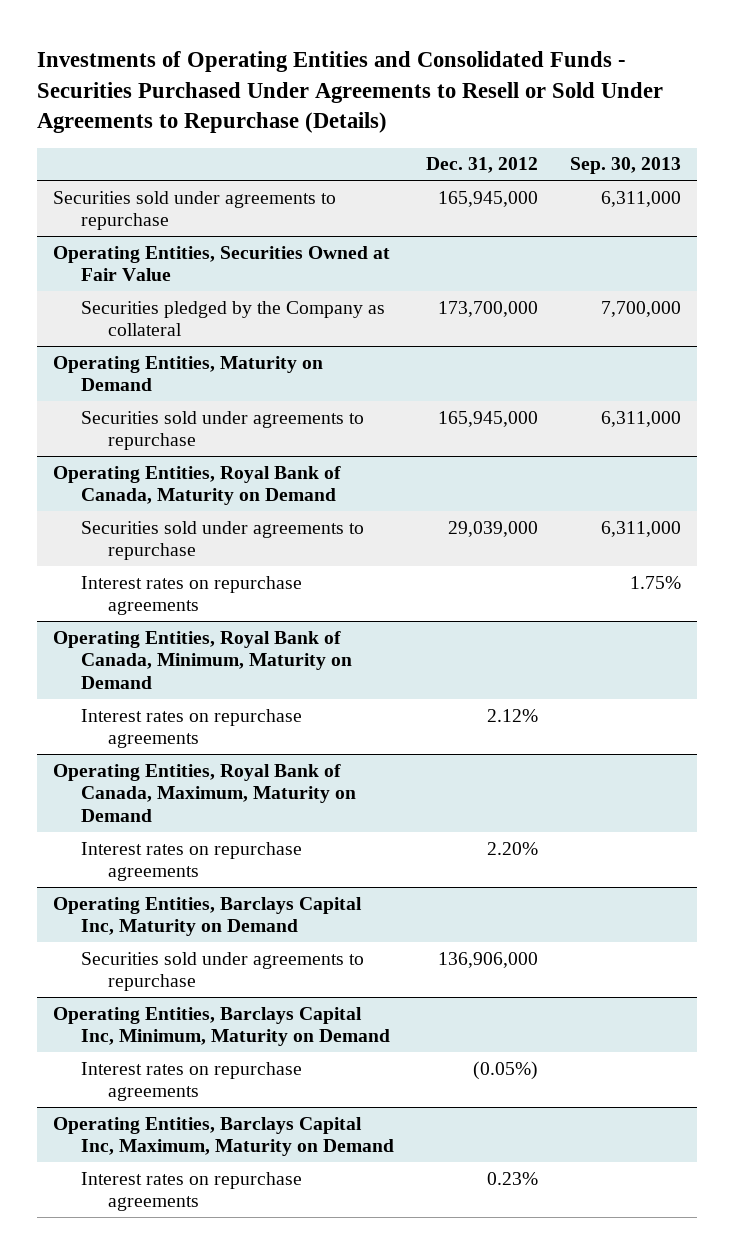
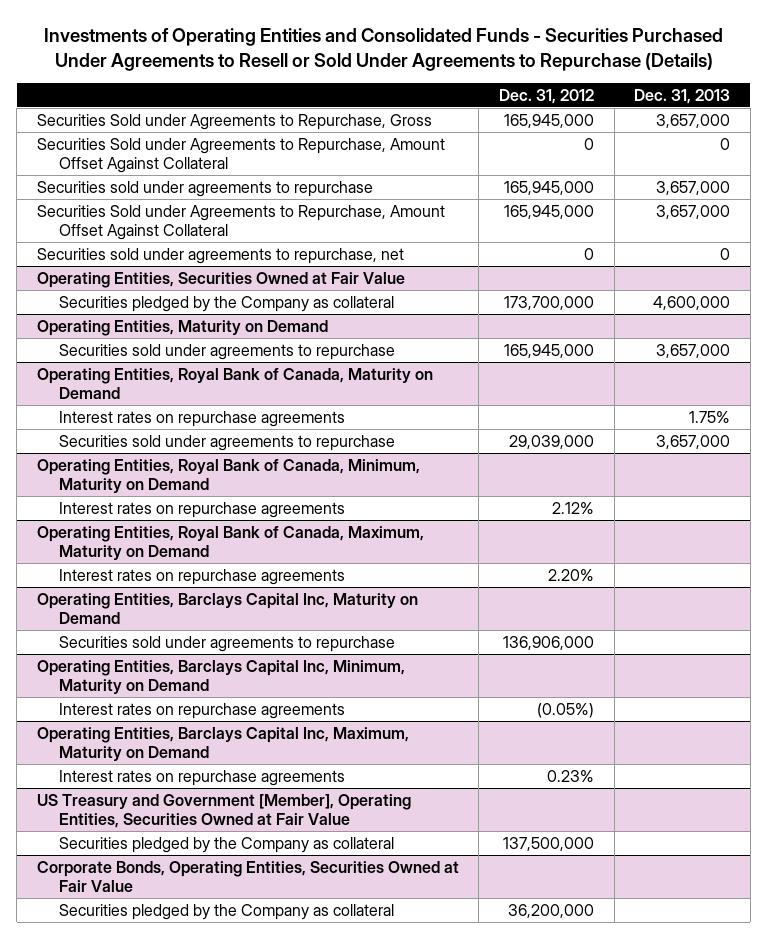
[569,157,681,175] Sep. 30, 2013 -> none
none -> [634,88,731,104] Dec. 31, 2013
none -> [36,113,432,130] Securities Sold under Agreements to Repurchase, Gross
none -> [36,137,445,174] Securities Sold under Agreements to Repurchase, Amount Offset Against Collateral
none -> [36,204,445,241] Securities Sold under Agreements to Repurchase, Amount Offset Against Collateral
none -> [36,247,404,264] Securities sold under agreements to repurchase, net
[80,520,364,561] Securities sold under agreements to repurchase -> [59,434,396,451] Securities sold under agreements to repurchase
none -> [36,793,411,829] US Treasury and Government [Member], Operating Entities, Securities Owned at Fair Value
none -> [59,836,395,853] Securities pledged by the Company as collateral
none -> [36,860,459,893] Corporate Bonds, Operating Entities, Securities Owned at Fair Value
none -> [59,903,395,920] Securities pledged by the Company as collateral

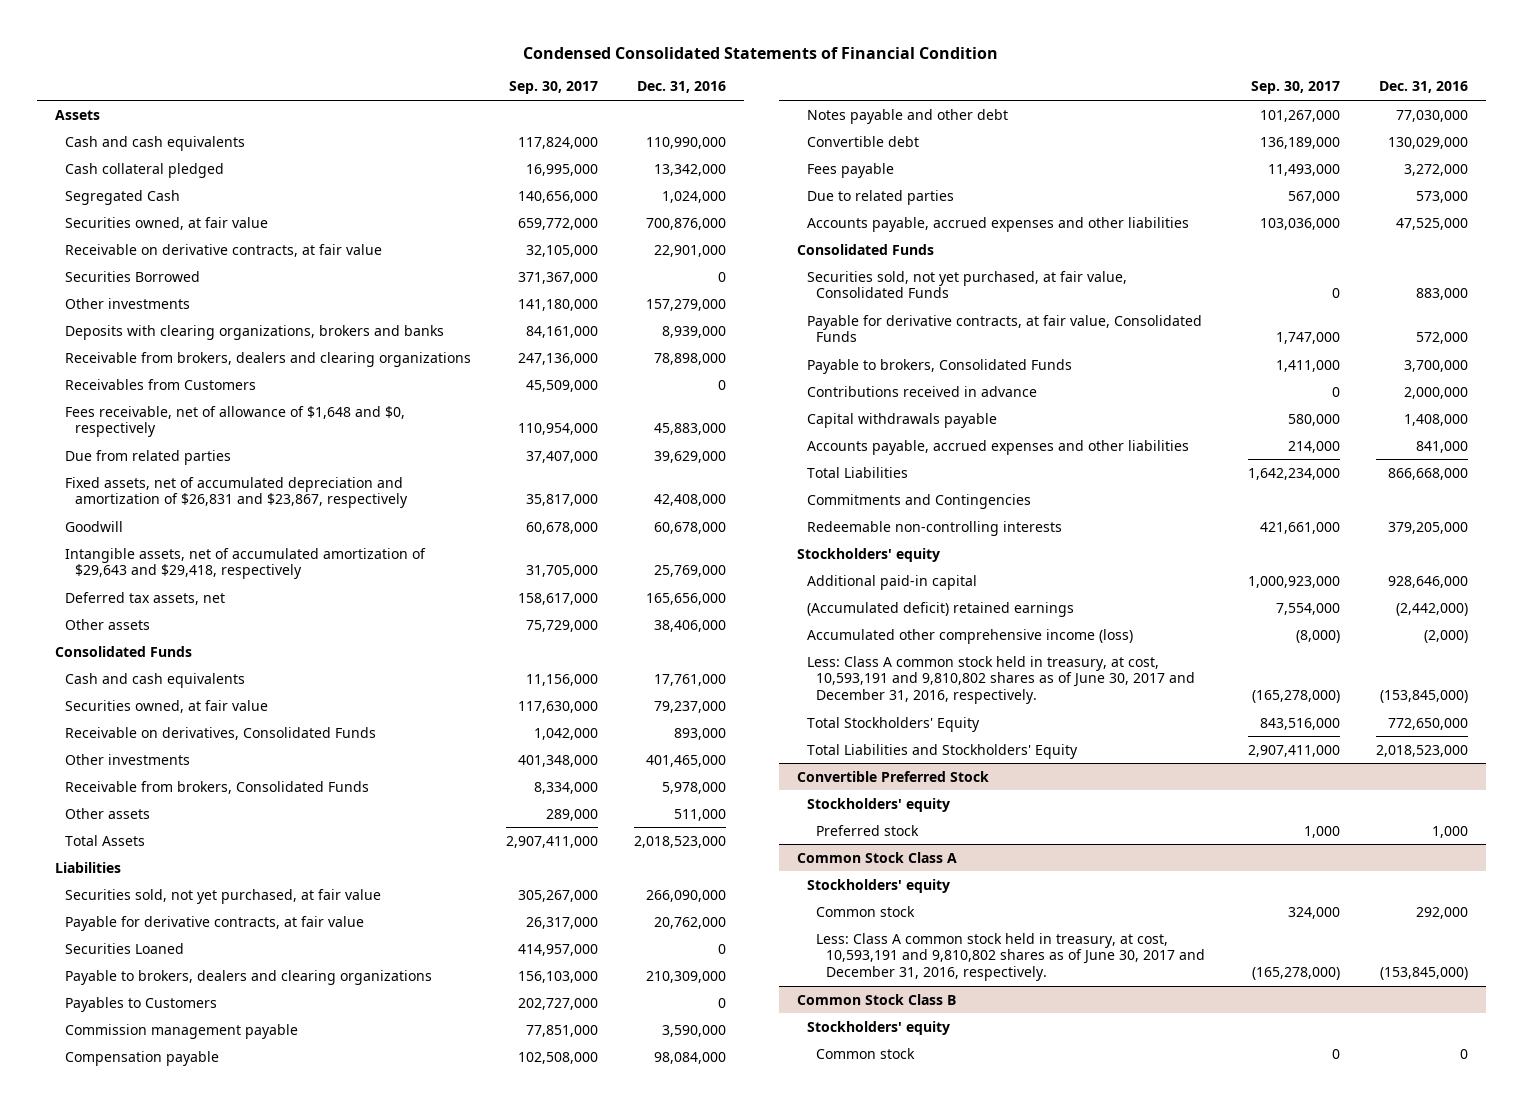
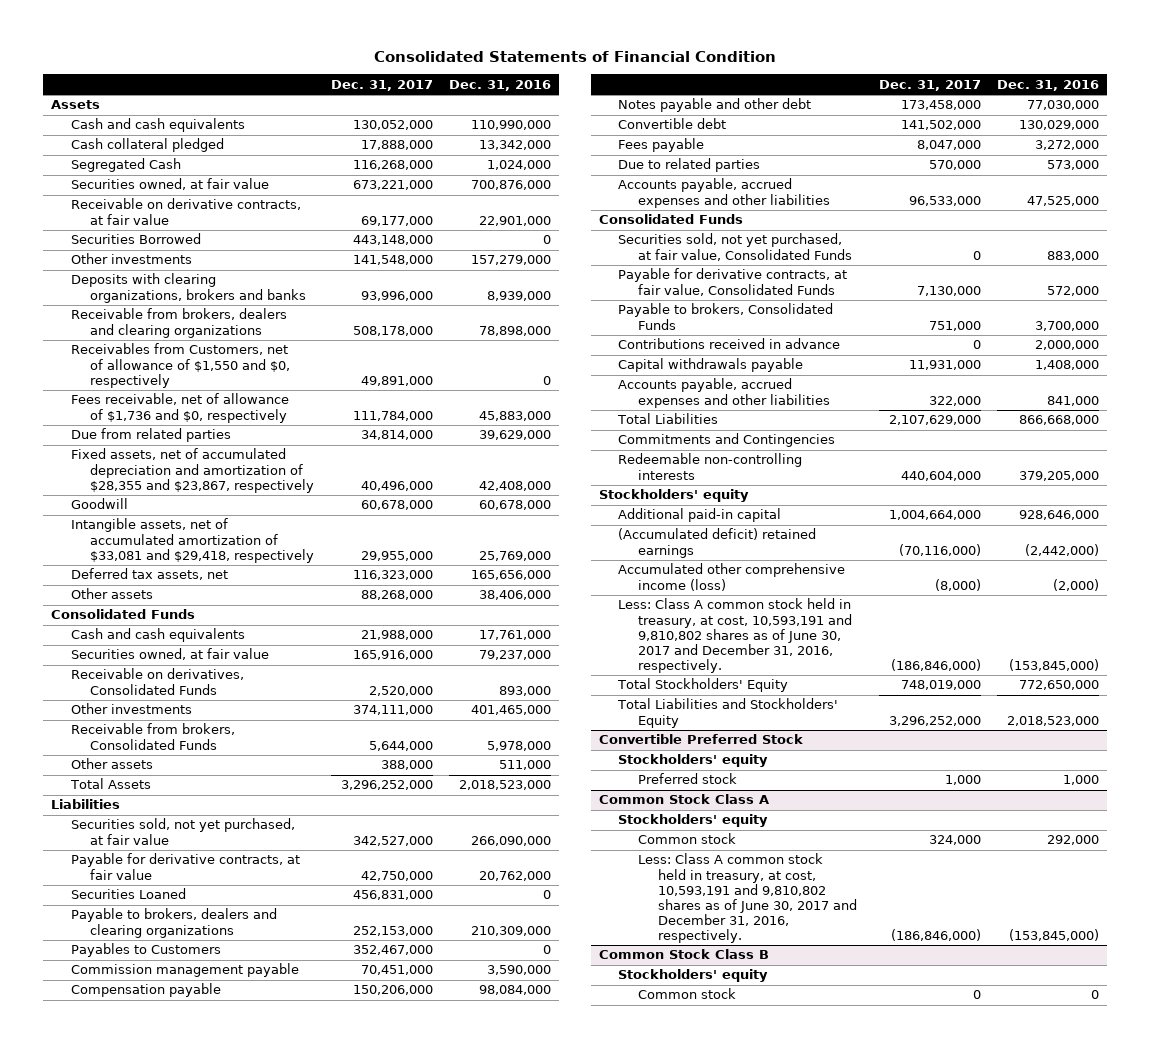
[523,46,999,59] Condensed Consolidated Statements of Financial Condition -> [373,50,776,62] Consolidated Statements of Financial Condition
[509,81,599,95] Sep. 30, 2017 -> none
none -> [330,79,433,91] Dec. 31, 2017
[64,378,256,390] Receivables from Customers -> [70,343,291,388] Receivables from Customers, net of allowance of $1,550 and $0, respectively
[64,405,405,438] Fees receivable, net of allowance of $1,648 and $0, respectively -> [70,393,289,423] Fees receivable, net of allowance of $1,736 and $0, respectively
[64,476,408,509] Fixed assets, net of accumulated depreciation and amortization of $26,831 and $23,867, respectively -> [70,448,315,493] Fixed assets, net of accumulated depreciation and amortization of $28,355 and $23,867, respectively
[64,547,426,580] Intangible assets, net of accumulated amortization of $29,643 and $29,418, respectively -> [70,518,315,563] Intangible assets, net of accumulated amortization of $33,081 and $29,418, respectively

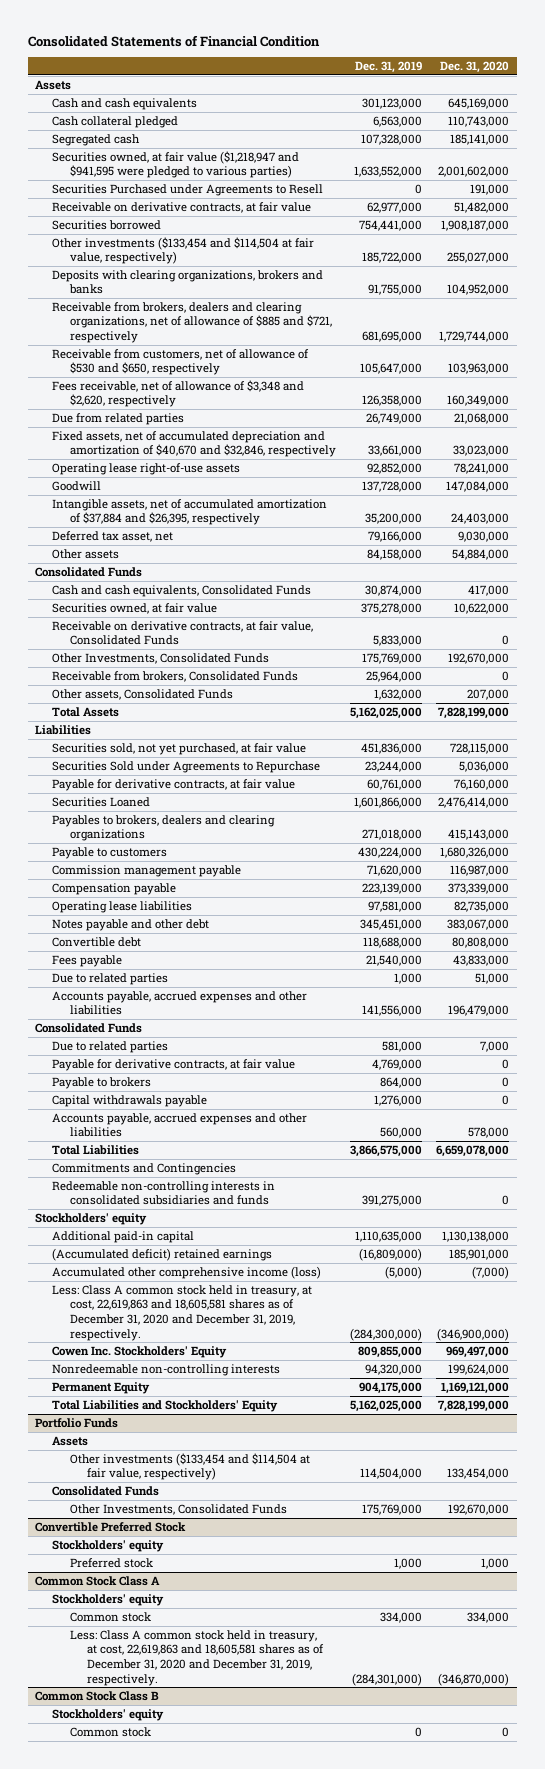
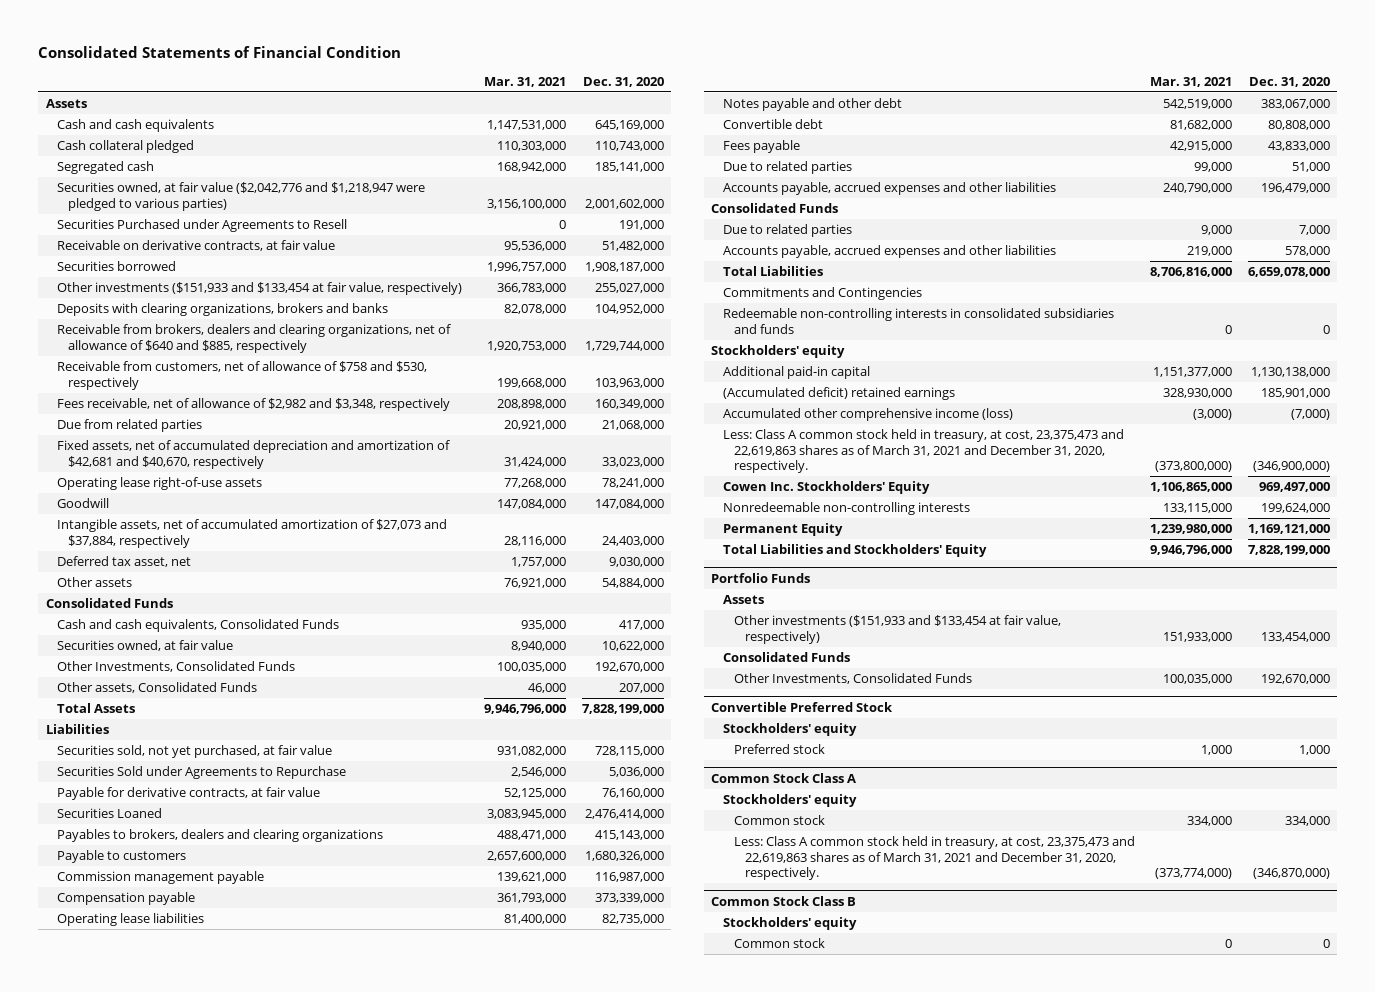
[354,61,422,74] Dec. 31, 2019 -> none
none -> [484,76,567,87] Mar. 31, 2021
[52,150,300,179] Securities owned, at fair value ($1,218,947 and $941,595 were pledged to various parties) -> [56,182,425,211] Securities owned, at fair value ($2,042,776 and $1,218,947 were pledged to various parties)
[52,236,315,265] Other investments ($133,454 and $114,504 at fair value, respectively) -> [56,282,462,296] Other investments ($151,933 and $133,454 at fair value, respectively)
[52,301,332,343] Receivable from brokers, dealers and clearing organizations, net of allowance of $885 and $721, respectively -> [56,324,451,353] Receivable from brokers, dealers and clearing organizations, net of allowance of $640 and $885, respectively
[52,348,310,376] Receivable from customers, net of allowance of $530 and $650, respectively -> [56,361,427,390] Receivable from customers, net of allowance of $758 and $530, respectively
[52,379,305,408] Fees receivable, net of allowance of $3,348 and $2,620, respectively -> [56,398,450,412] Fees receivable, net of allowance of $2,982 and $3,348, respectively
[52,430,336,458] Fixed assets, net of accumulated depreciation and amortization of $40,670 and $32,846, respectively -> [56,440,450,469] Fixed assets, net of accumulated depreciation and amortization of $42,681 and $40,670, respectively
[52,498,328,526] Intangible assets, net of accumulated amortization of $37,884 and $26,395, respectively -> [56,519,447,548] Intangible assets, net of accumulated amortization of $27,073 and $37,884, respectively
[52,620,314,646] Receivable on derivative contracts, at fair value, Consolidated Funds -> none
[52,670,299,682] Receivable from brokers, Consolidated Funds -> none
[52,1058,296,1071] Payable for derivative contracts, at fair value -> none
[52,1076,152,1089] Payable to brokers -> none
[52,1094,208,1107] Capital withdrawals payable -> none
[52,1284,313,1341] Less: Class A common stock held in treasury, at cost, 22,619,863 and 18,605,581 shares as of December 31, 2020 and December 31, 2019, respectively. -> [722,429,1124,474] Less: Class A common stock held in treasury, at cost, 23,375,473 and 22,619,863 shares as of March 31, 2021 and December 31, 2020, respectively.
[69,1452,310,1481] Other investments ($133,454 and $114,504 at fair value, respectively) -> [733,615,1061,644] Other investments ($151,933 and $133,454 at fair value, respectively)
[69,1629,324,1686] Less: Class A common stock held in treasury, at cost, 22,619,863 and 18,605,581 shares as of December 31, 2020 and December 31, 2019, respectively. -> [733,836,1135,881] Less: Class A common stock held in treasury, at cost, 23,375,473 and 22,619,863 shares as of March 31, 2021 and December 31, 2020, respectively.

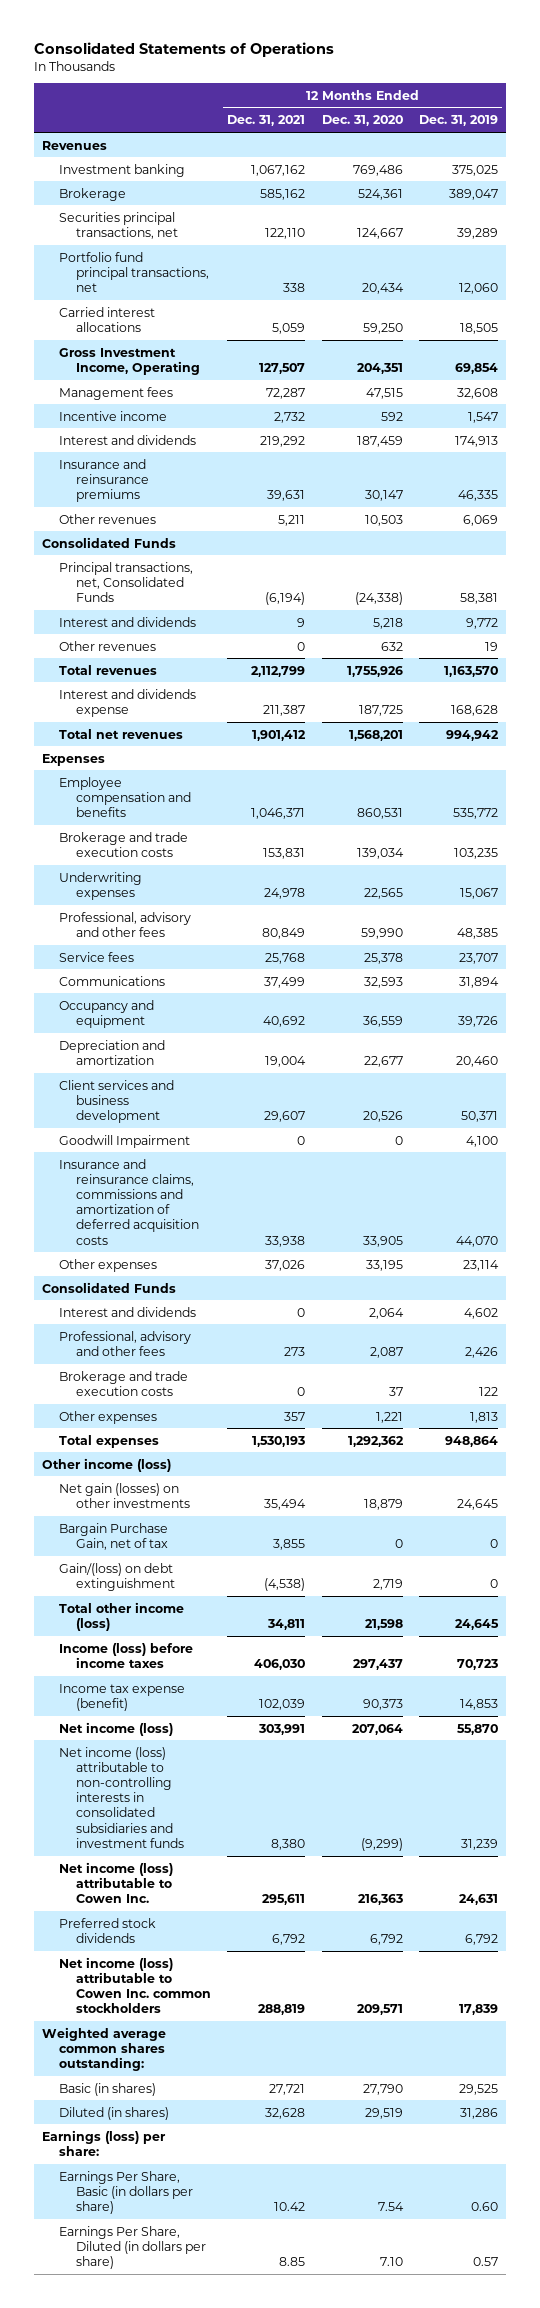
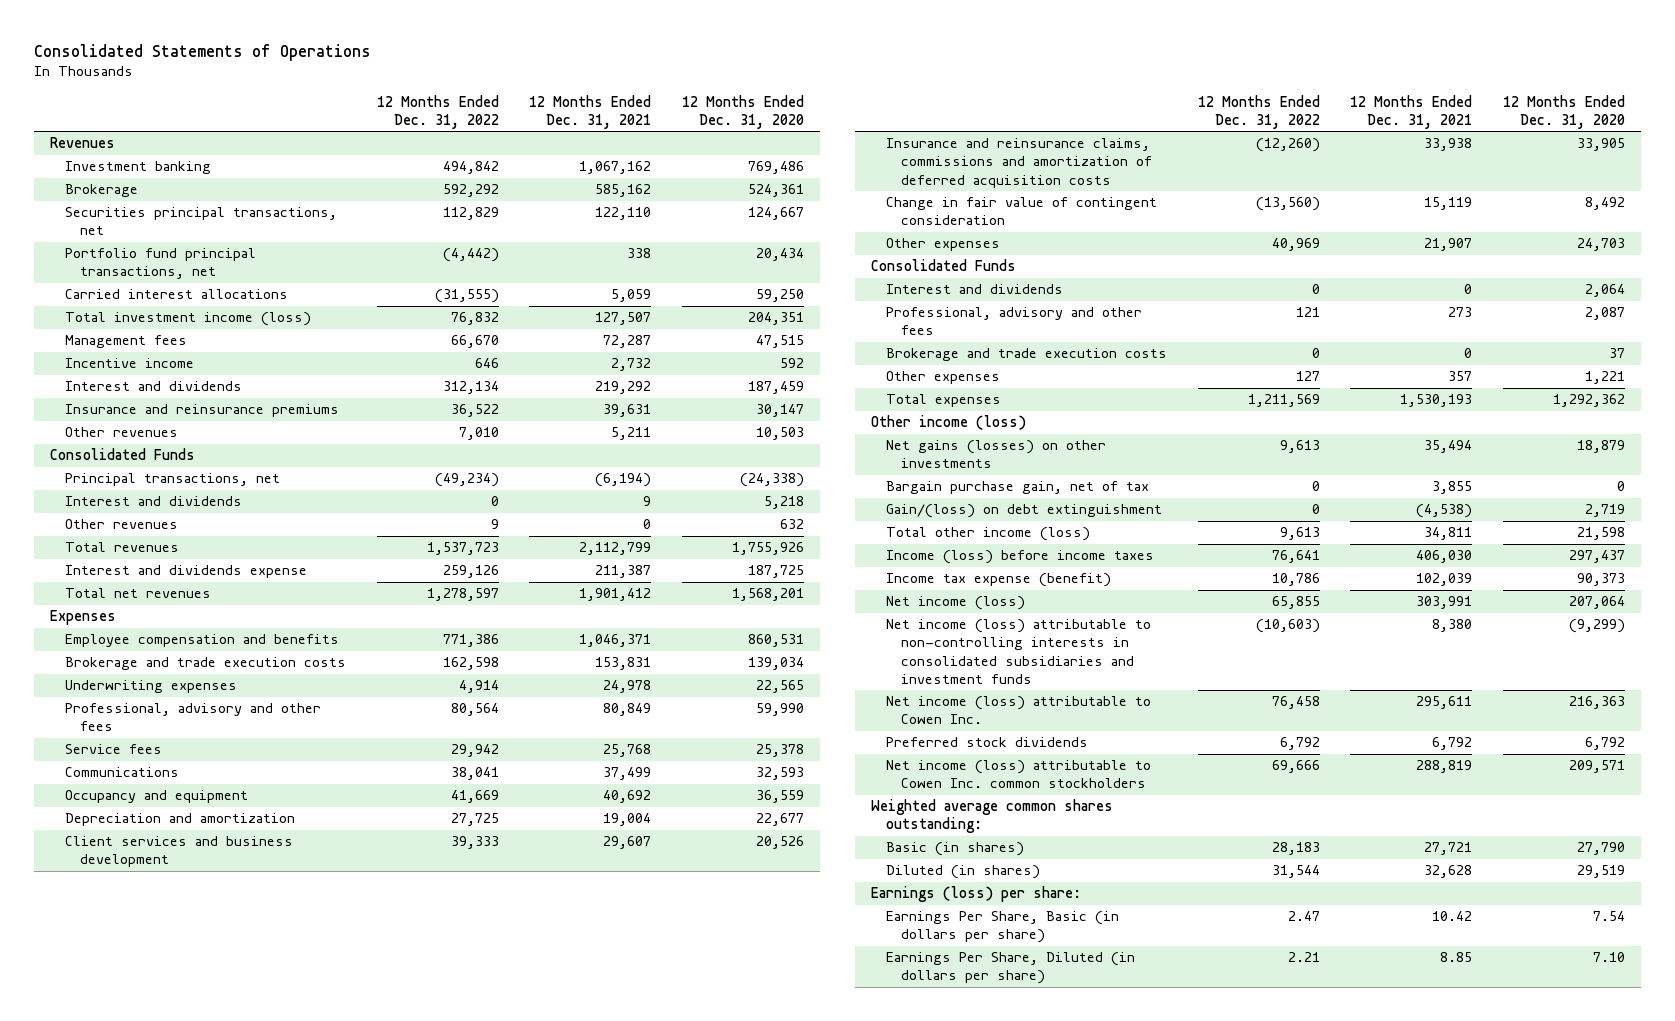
[419,115,499,127] Dec. 31, 2019 -> none
none -> [376,94,499,129] 12 Months Ended Dec. 31, 2022
[58,347,200,375] Gross Investment Income, Operating -> [64,312,311,327] Total investment income (loss)
[58,561,193,603] Principal transactions, net, Consolidated Funds -> [64,473,280,487] Principal transactions, net
[58,1134,190,1148] Goodwill Impairment -> none
none -> [885,197,1157,226] Change in fair value of contingent consideration
[265,1259,306,1271] 37,026 -> [1424,238,1473,252] 21,907
[365,1259,403,1271] 33,195 -> [1577,238,1626,252] 24,703
[58,1482,190,1508] Net gain (losses) on other investments -> [885,440,1106,469] Net gains (losses) on other investments
[58,1522,168,1550] Bargain Purchase Gain, net of tax -> [885,481,1149,495] Bargain purchase gain, net of tax

